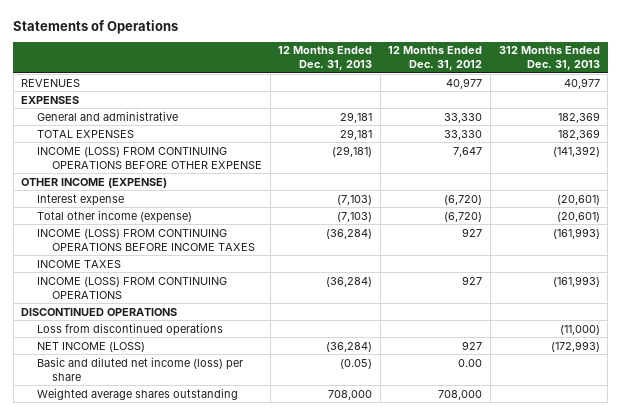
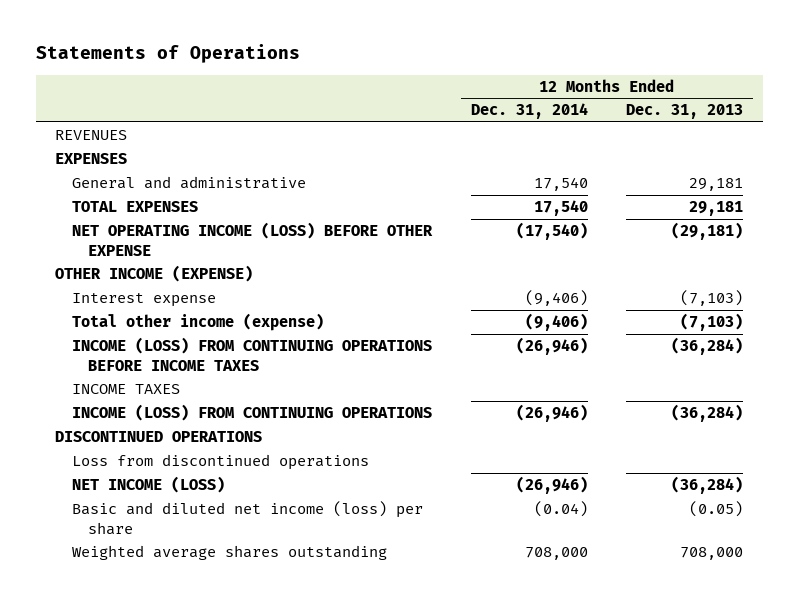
[388,46,483,71] 12 Months Ended Dec. 31, 2012 -> none
[498,46,600,71] 312 Months Ended Dec. 31, 2013 -> none
none -> [470,103,588,120] Dec. 31, 2014
[36,146,263,169] INCOME (LOSS) FROM CONTINUING OPERATIONS BEFORE OTHER EXPENSE -> [71,222,433,256] NET OPERATING INCOME (LOSS) BEFORE OTHER EXPENSE

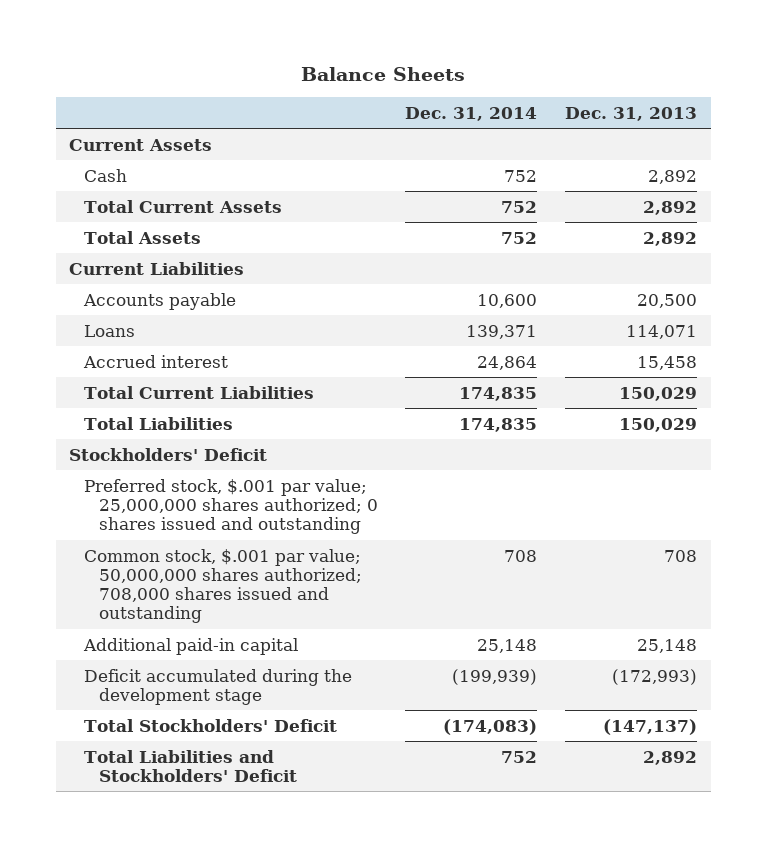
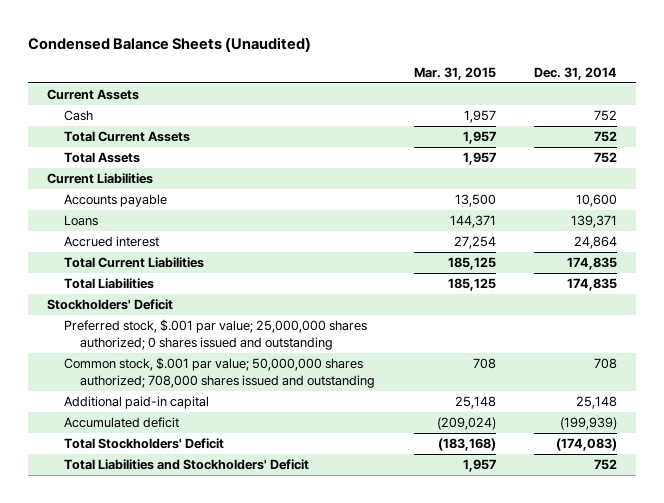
[301,66,466,81] Balance Sheets -> [28,36,312,52] Condensed Balance Sheets (Unaudited)
[564,106,697,121] Dec. 31, 2013 -> none
none -> [413,66,496,80] Mar. 31, 2015
[84,668,353,705] Deficit accumulated during the development stage -> [63,417,179,429] Accumulated deficit

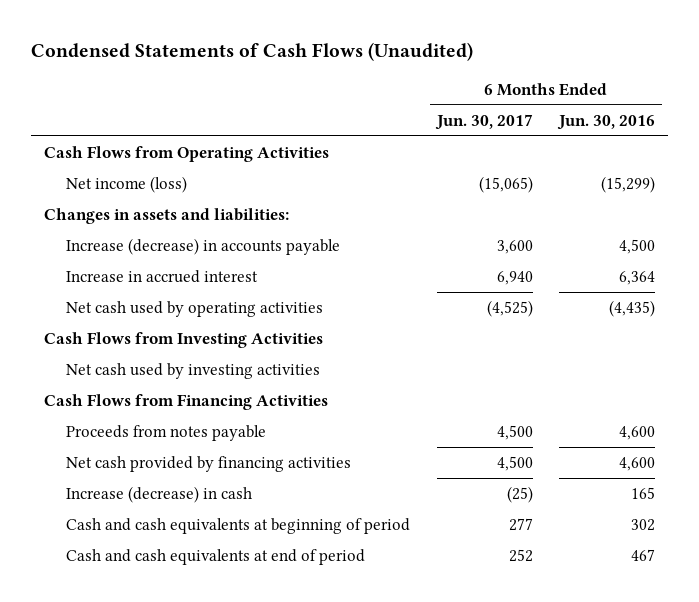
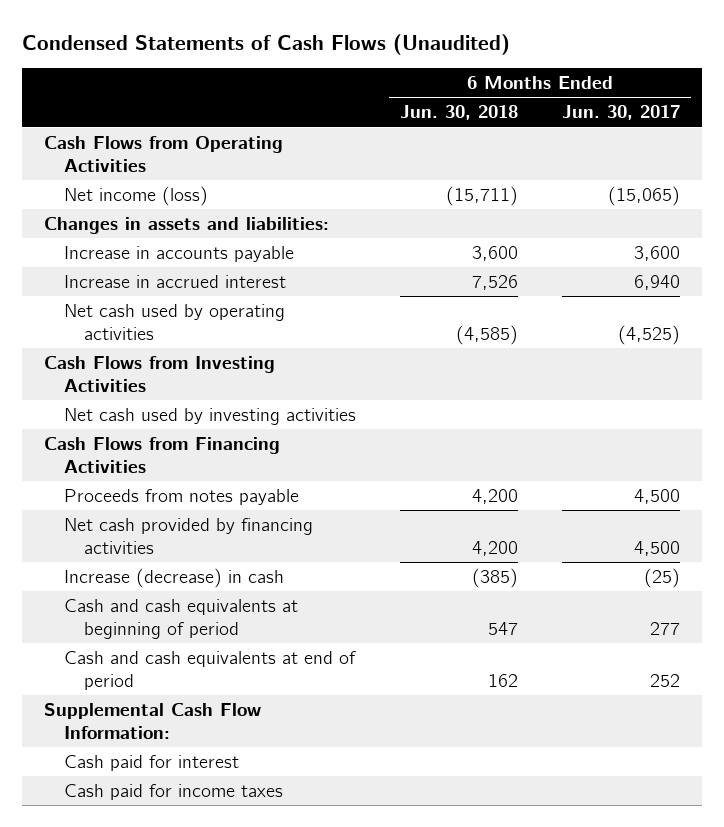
[556,114,655,130] Jun. 30, 2016 -> none
none -> [400,105,519,121] Jun. 30, 2018
[66,237,341,255] Increase (decrease) in accounts payable -> [64,245,295,262] Increase in accounts payable
none -> [43,702,261,739] Supplemental Cash Flow Information:
none -> [64,754,240,771] Cash paid for interest
none -> [64,783,284,800] Cash paid for income taxes

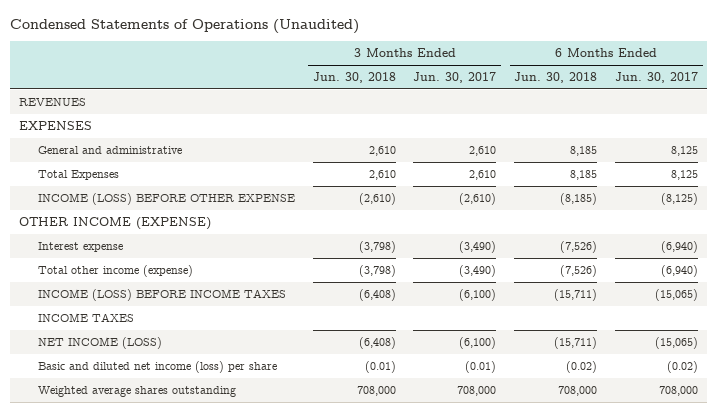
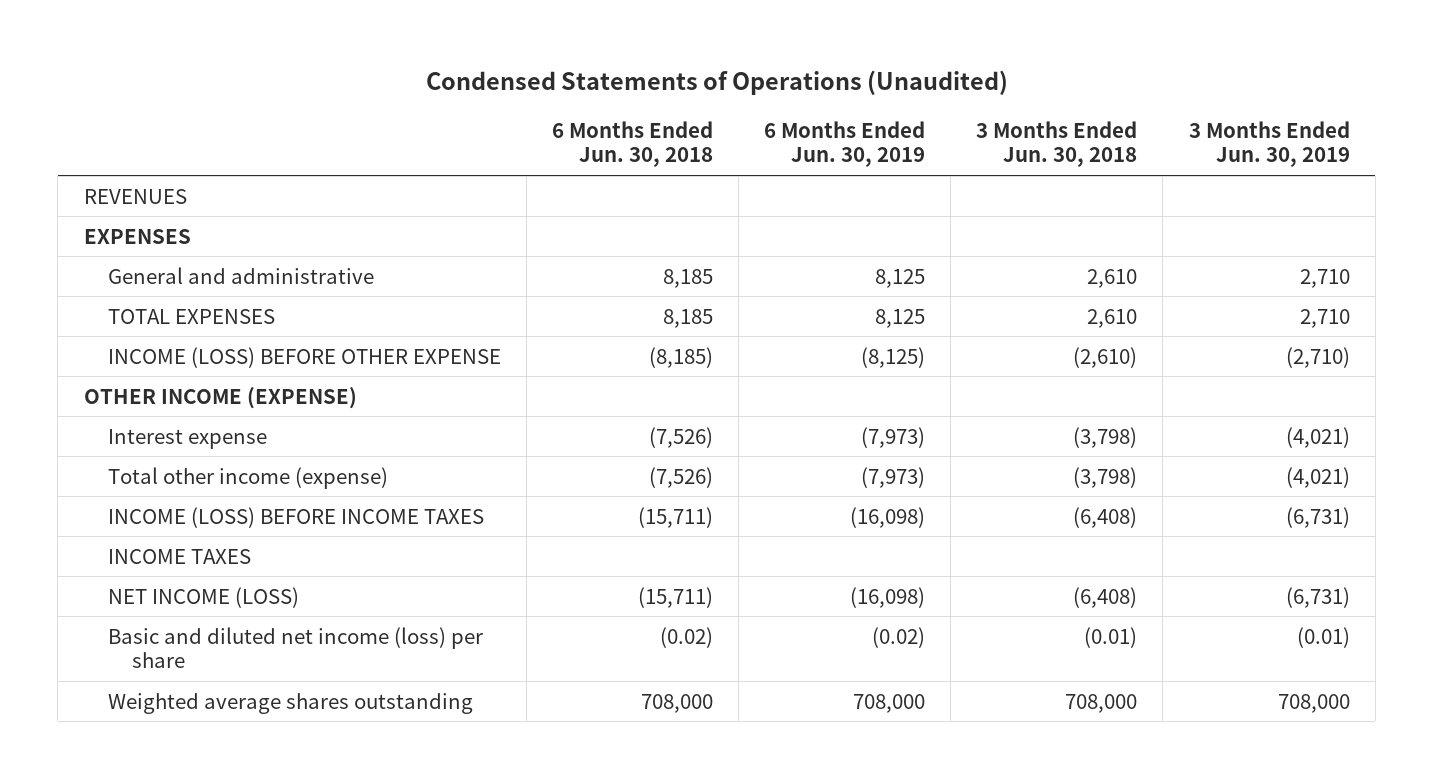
[413,72,497,84] Jun. 30, 2017 -> none
[615,72,699,84] Jun. 30, 2017 -> none
none -> [764,121,926,168] 6 Months Ended Jun. 30, 2019
none -> [1188,121,1350,168] 3 Months Ended Jun. 30, 2019
[37,170,119,181] Total Expenses -> [107,308,275,324] TOTAL EXPENSES

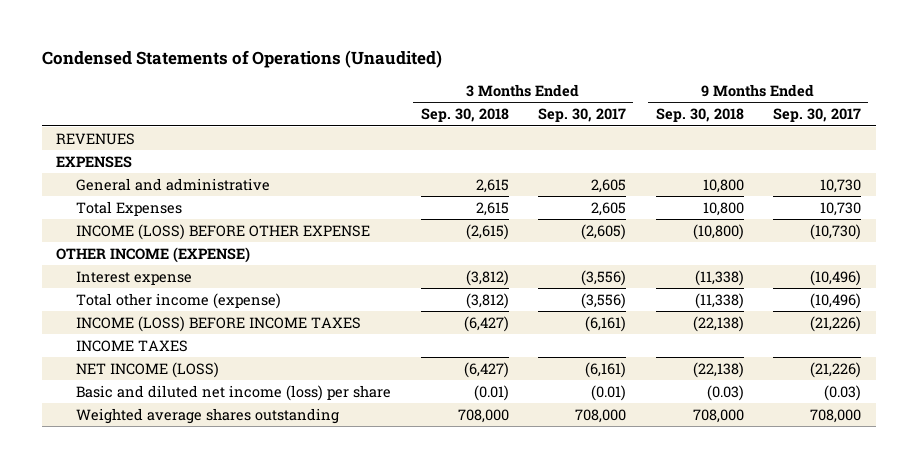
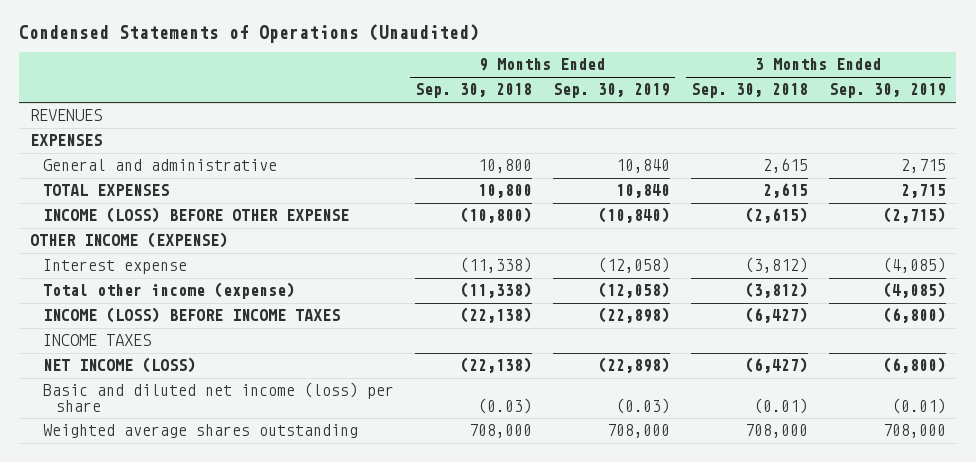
[538,108,627,123] Sep. 30, 2017 -> none
[772,108,861,123] Sep. 30, 2017 -> none
none -> [552,83,670,99] Sep. 30, 2019
none -> [828,83,946,99] Sep. 30, 2019
[76,200,183,216] Total Expenses -> [43,184,170,197] TOTAL EXPENSES

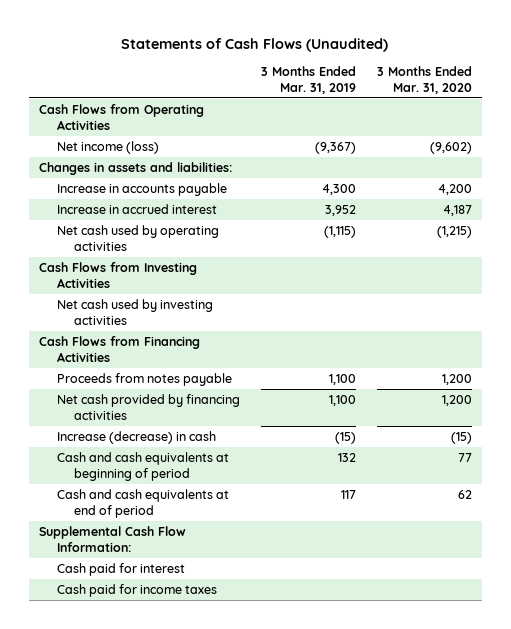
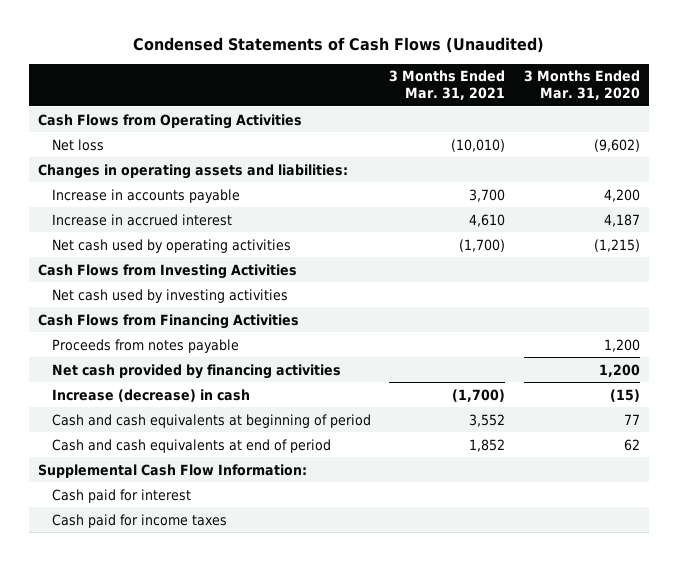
[121,37,389,52] Statements of Cash Flows (Unaudited) -> [133,36,545,53] Condensed Statements of Cash Flows (Unaudited)
[260,66,356,95] 3 Months Ended Mar. 31, 2019 -> none
none -> [389,70,506,101] 3 Months Ended Mar. 31, 2021
[56,140,159,154] Net income (loss) -> [51,138,104,151] Net loss
[39,161,233,175] Changes in assets and liabilities: -> [38,163,349,179] Changes in operating assets and liabilities:

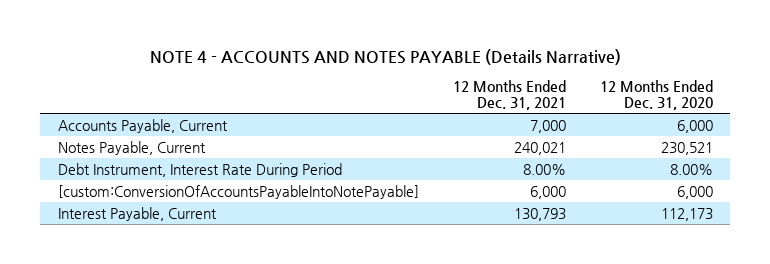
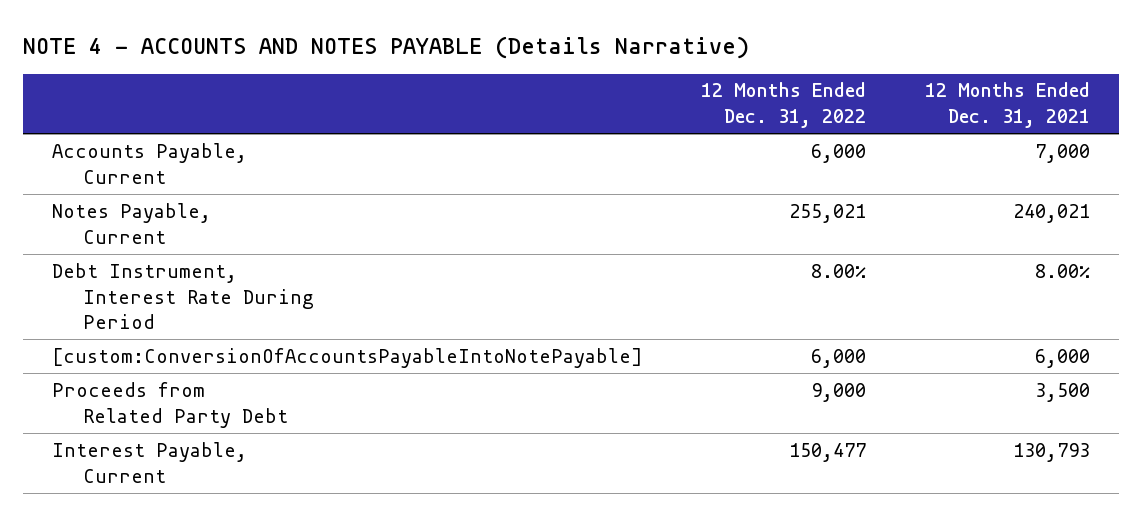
[599,80,713,111] 12 Months Ended Dec. 31, 2020 -> none
none -> [701,82,867,129] 12 Months Ended Dec. 31, 2022
none -> [51,381,288,428] Proceeds from Related Party Debt

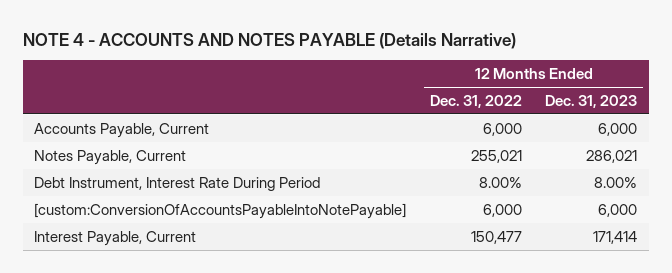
[924,82,1090,129] 12 Months Ended Dec. 31, 2021 -> none
none -> [545,94,638,108] Dec. 31, 2023
[51,381,288,428] Proceeds from Related Party Debt -> none

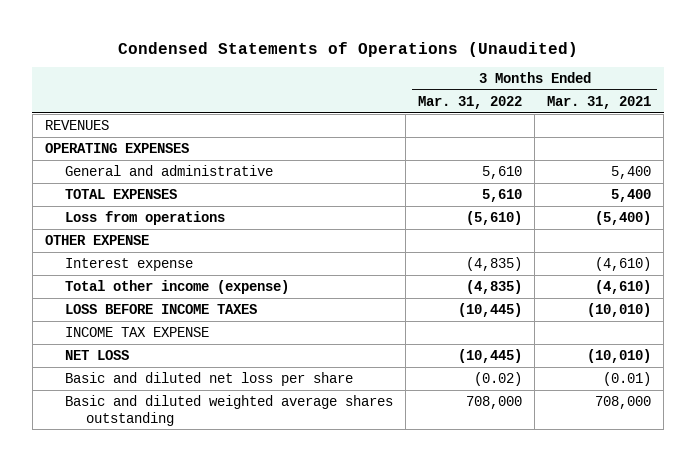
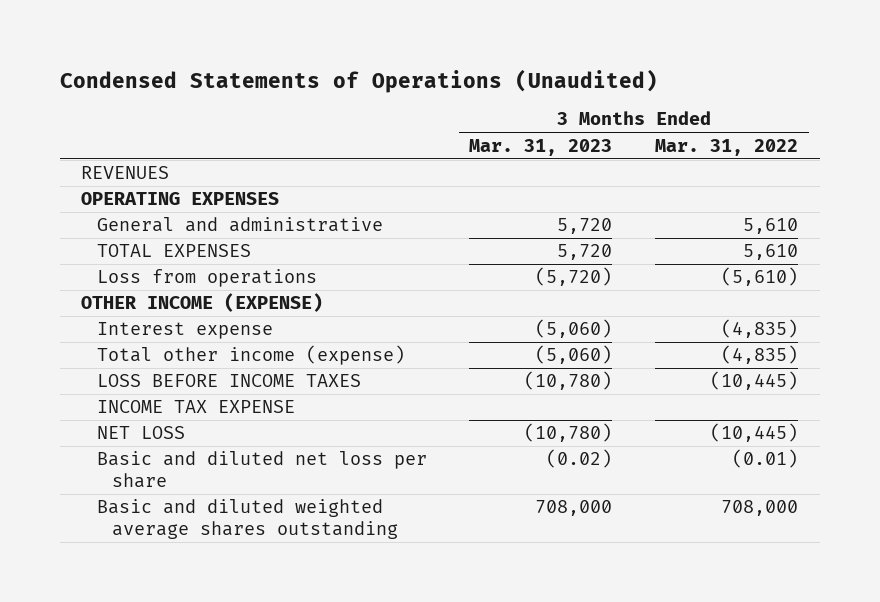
[547,95,652,109] Mar. 31, 2021 -> none
none -> [469,138,613,156] Mar. 31, 2023
[44,234,149,245] OTHER EXPENSE -> [81,293,324,313] OTHER INCOME (EXPENSE)
[474,371,523,386] (0.02) -> [732,449,799,469] (0.01)

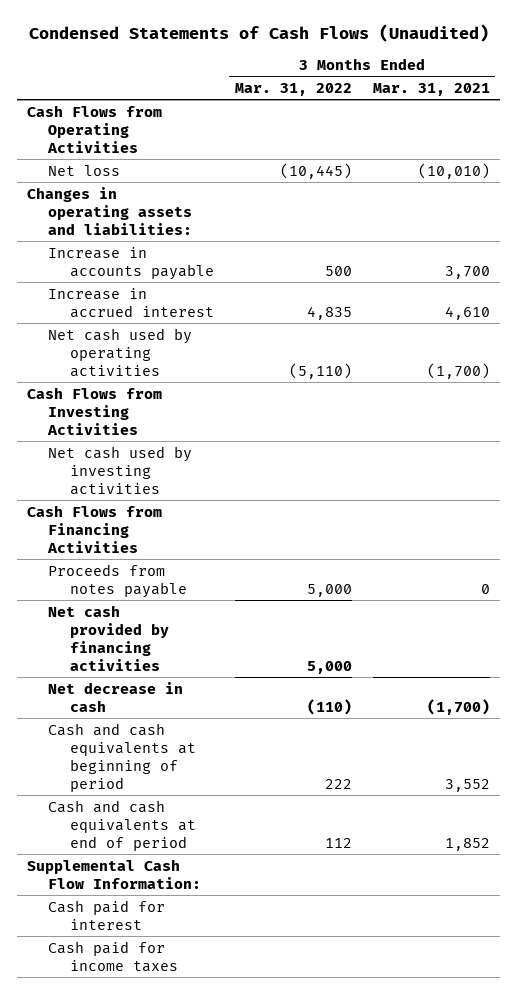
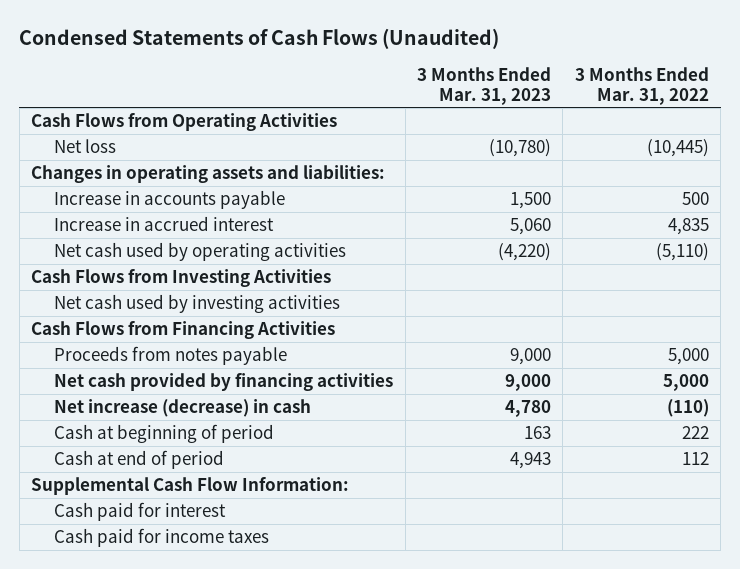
[372,82,490,96] Mar. 31, 2021 -> none
none -> [417,67,552,105] 3 Months Ended Mar. 31, 2023
[48,681,184,712] Net decrease in cash -> [54,399,312,418] Net increase (decrease) in cash
[48,722,196,792] Cash and cash equivalents at beginning of period -> [54,424,275,444] Cash at beginning of period
[48,799,196,851] Cash and cash equivalents at end of period -> [54,450,225,470] Cash at end of period

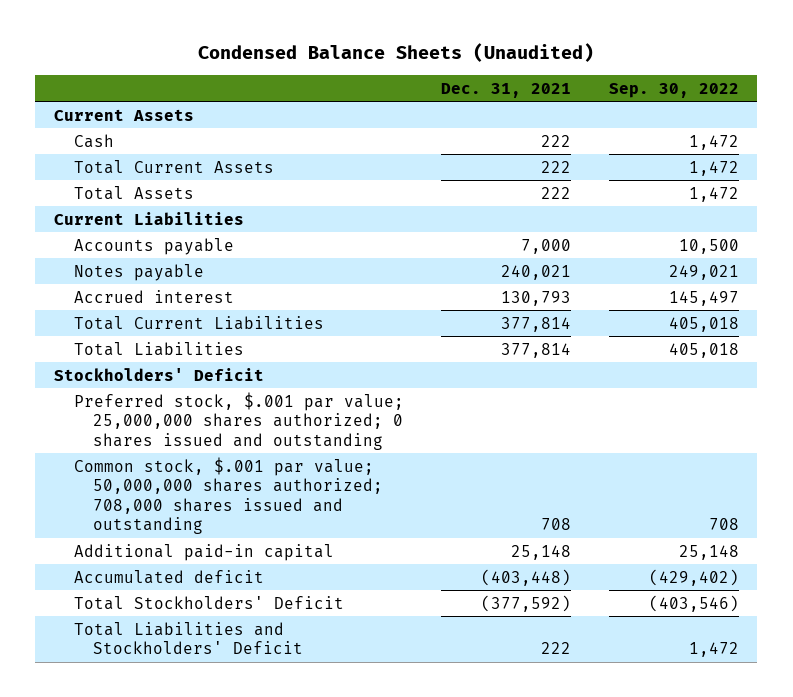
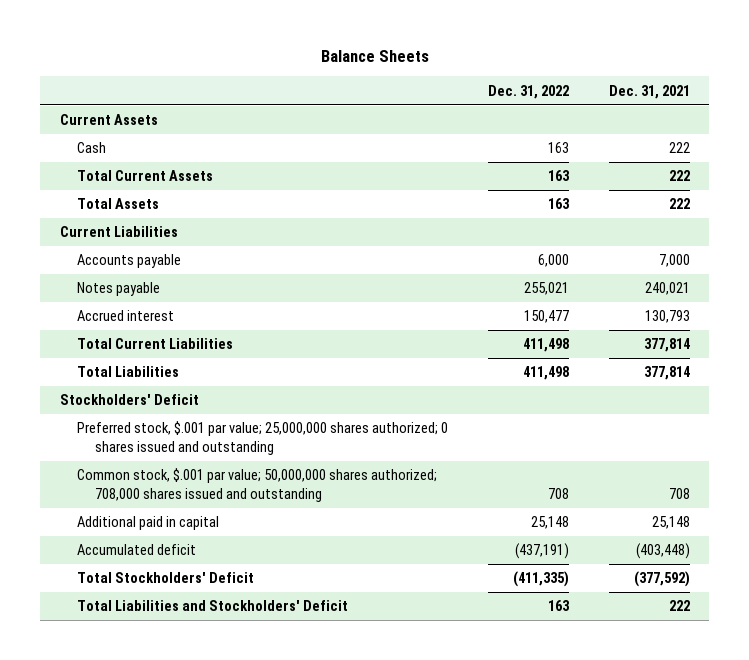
[198,43,595,63] Condensed Balance Sheets (Unaudited) -> [320,50,429,63] Balance Sheets
[608,82,739,98] Sep. 30, 2022 -> none
none -> [487,84,569,99] Dec. 31, 2022
[73,543,334,561] Additional paid-in capital -> [77,516,220,531] Additional paid in capital

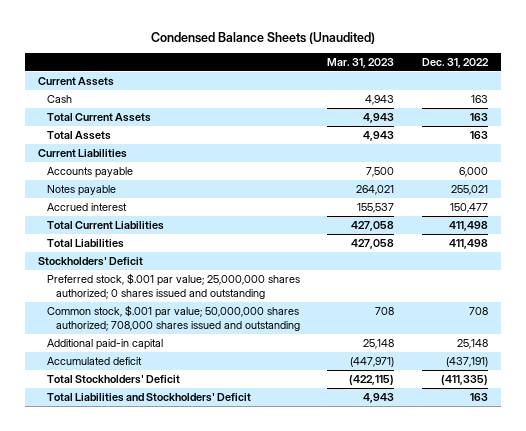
[320,50,429,63] Balance Sheets -> [150,31,375,44] Condensed Balance Sheets (Unaudited)
[608,84,690,99] Dec. 31, 2021 -> none
none -> [327,57,395,68] Mar. 31, 2023
[77,516,220,531] Additional paid in capital -> [46,338,163,350] Additional paid-in capital

